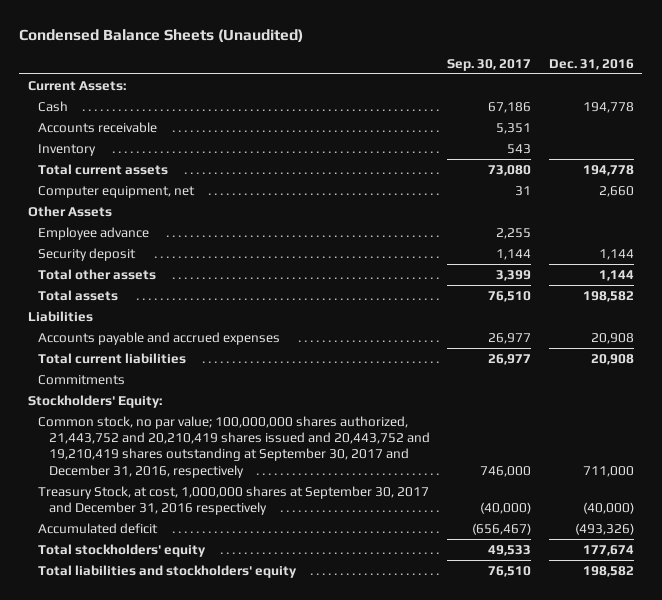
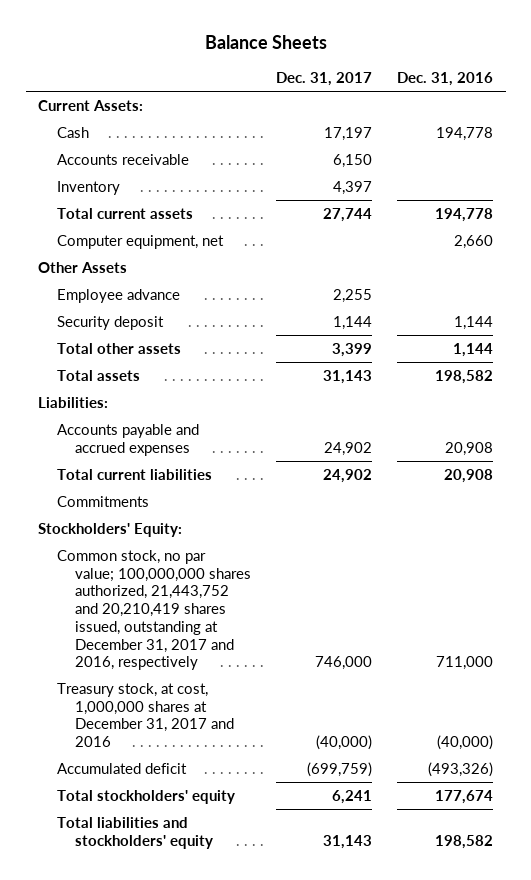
[19,29,304,43] Condensed Balance Sheets (Unaudited) -> [204,34,327,49] Balance Sheets
[447,58,532,71] Sep. 30, 2017 -> none
none -> [276,72,373,87] Dec. 31, 2017
[28,310,94,322] Liabilities -> [38,396,109,408] Liabilities:
[38,415,430,478] Common stock, no par value; 100,000,000 shares authorized, 21,443,752 and 20,210,419 shares issued and 20,443,752 and 19,210,419 shares outstanding at September 30, 2017 and December 31, 2016, respectively -> [56,549,252,671] Common stock, no par value; 100,000,000 shares authorized, 21,443,752 and 20,210,419 shares issued, outstanding at December 31, 2017 and 2016, respectively
[38,485,430,515] Treasury Stock, at cost, 1,000,000 shares at September 30, 2017 and December 31, 2016 respectively -> [56,682,235,748] Treasury stock, at cost, 1,000,000 shares at December 31, 2017 and 2016

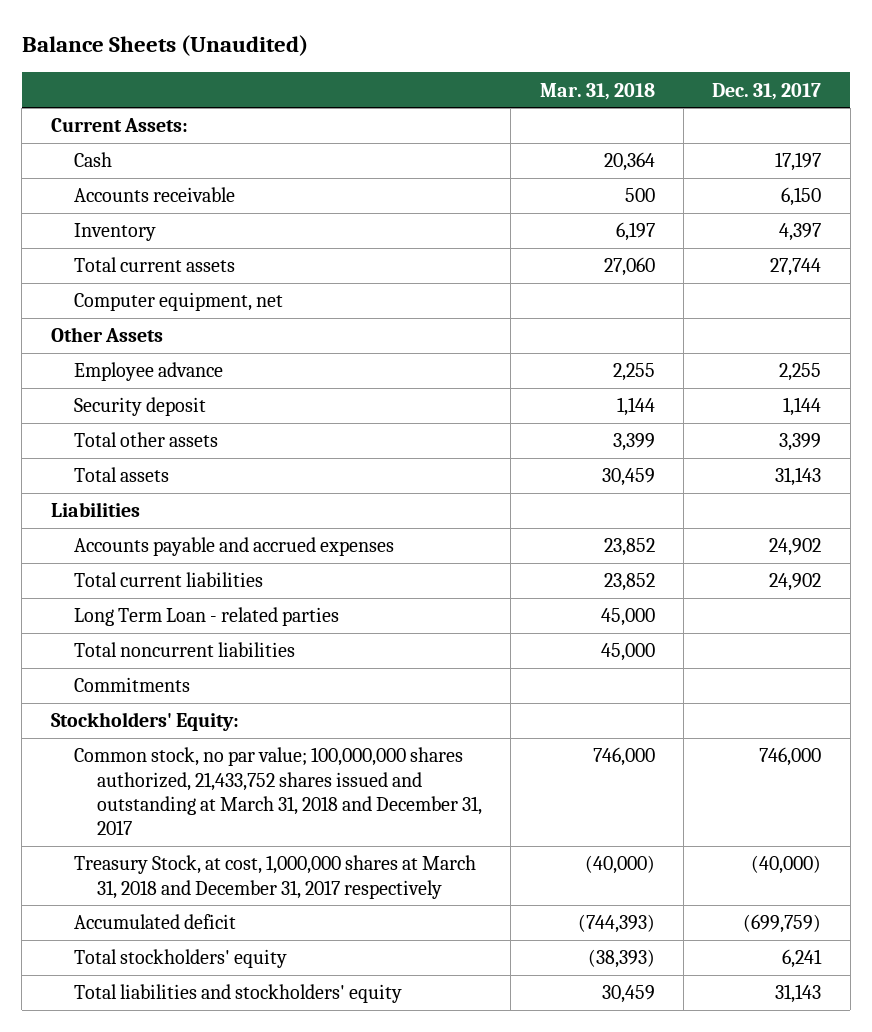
[204,34,327,49] Balance Sheets -> [21,35,308,57] Balance Sheets (Unaudited)
[397,72,494,87] Dec. 31, 2016 -> none
none -> [539,82,655,100] Mar. 31, 2018
[38,396,109,408] Liabilities: -> [50,502,140,518] Liabilities
none -> [73,607,339,627] Long Term Loan - related parties
none -> [73,642,295,658] Total noncurrent liabilities
[56,549,252,671] Common stock, no par value; 100,000,000 shares authorized, 21,443,752 and 20,210,419 shares issued, outstanding at December 31, 2017 and 2016, respectively -> [73,747,482,836] Common stock, no par value; 100,000,000 shares authorized, 21,433,752 shares issued and outstanding at March 31, 2018 and December 31, 2017
[56,682,235,748] Treasury stock, at cost, 1,000,000 shares at December 31, 2017 and 2016 -> [73,855,476,899] Treasury Stock, at cost, 1,000,000 shares at March 31, 2018 and December 31, 2017 respectively

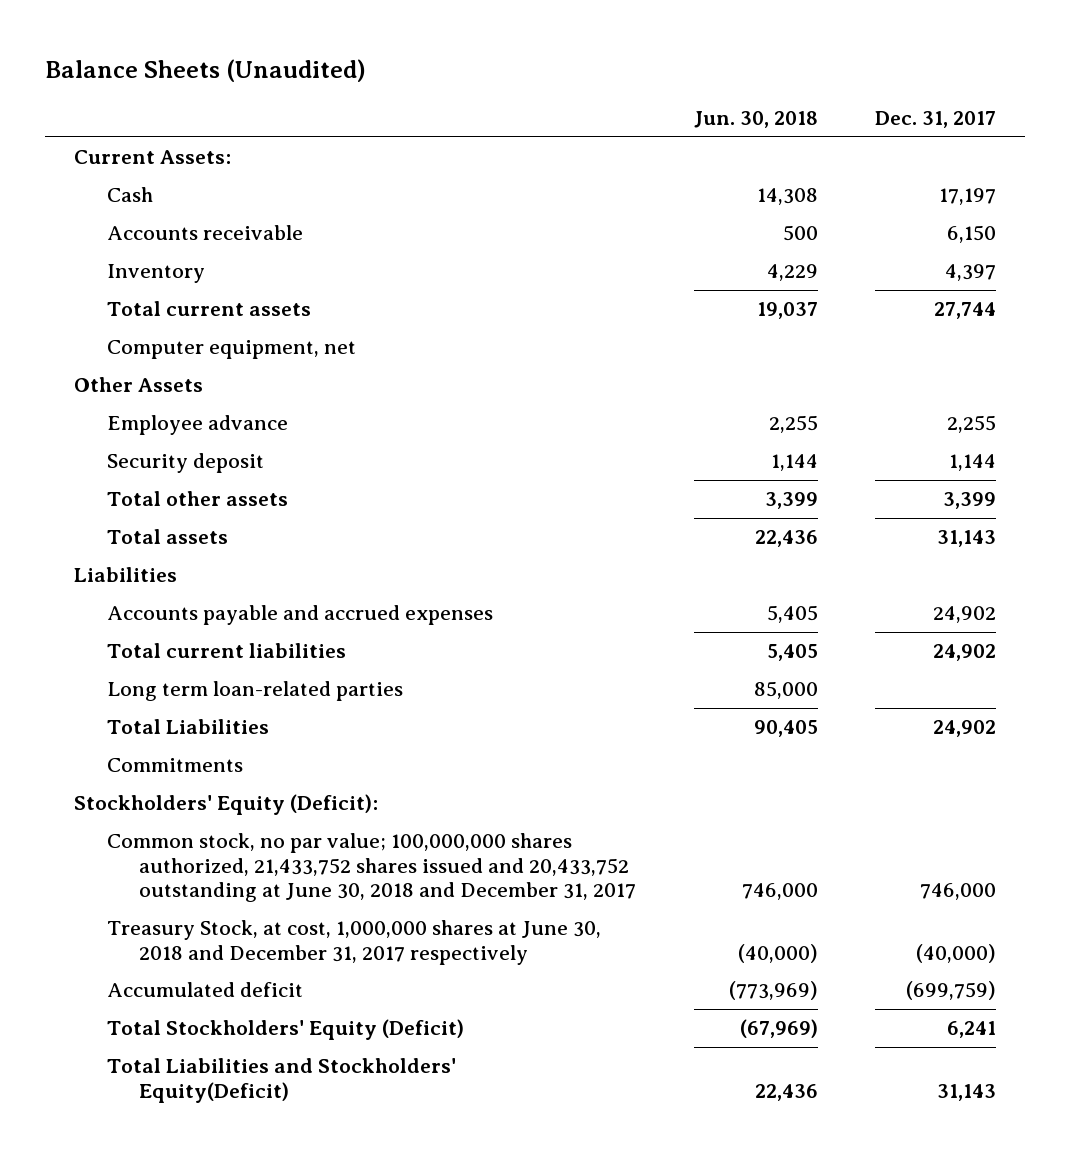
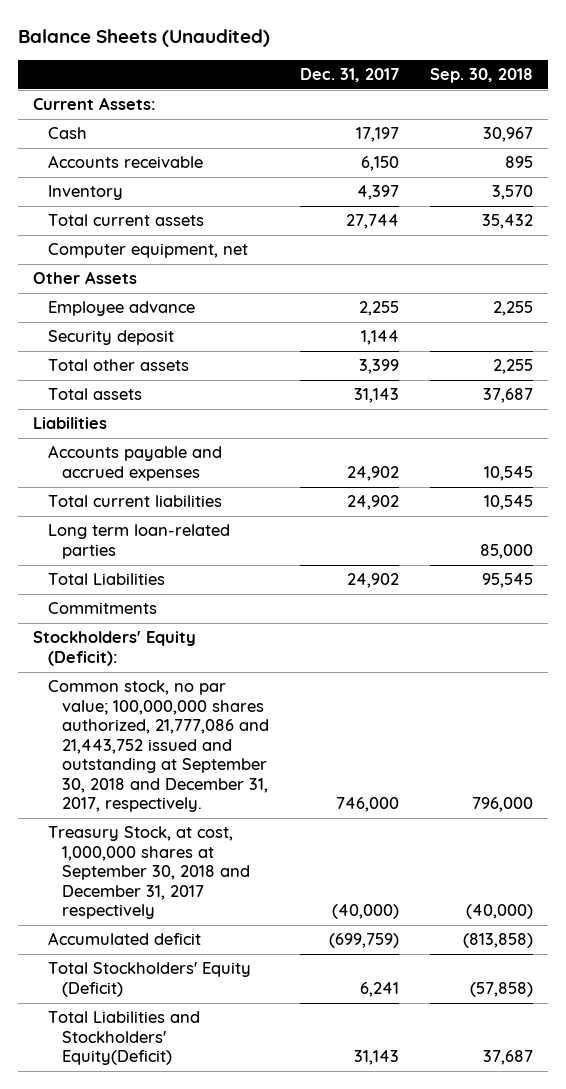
[693,111,818,129] Jun. 30, 2018 -> none
none -> [429,68,533,84] Sep. 30, 2018
[106,833,637,902] Common stock, no par value; 100,000,000 shares authorized, 21,433,752 shares issued and 20,433,752 outstanding at June 30, 2018 and December 31, 2017 -> [47,680,270,812] Common stock, no par value; 100,000,000 shares authorized, 21,777,086 and 21,443,752 issued and outstanding at September 30, 2018 and December 31, 2017, respectively.
[106,920,601,965] Treasury Stock, at cost, 1,000,000 shares at June 30, 2018 and December 31, 2017 respectively -> [47,826,251,920] Treasury Stock, at cost, 1,000,000 shares at September 30, 2018 and December 31, 2017 respectively

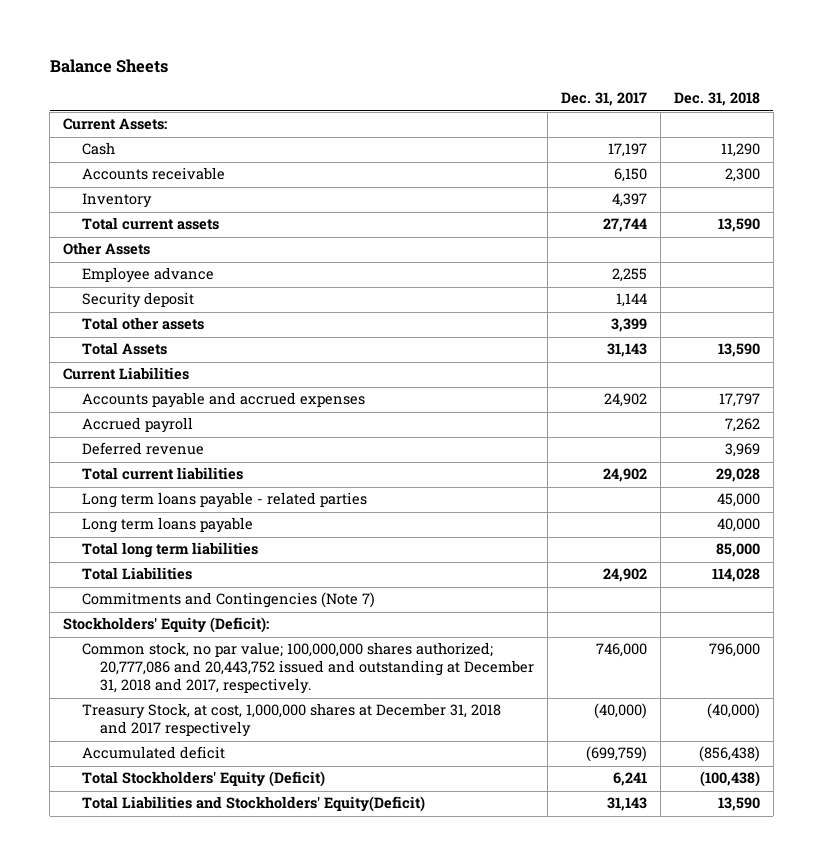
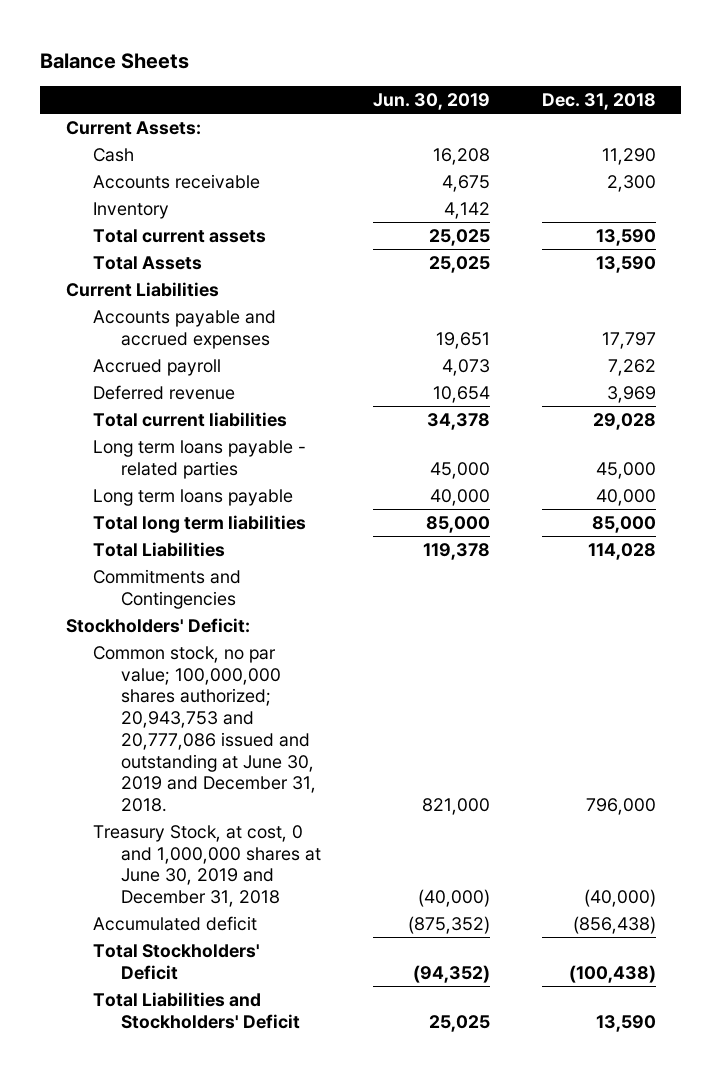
[561,92,648,107] Dec. 31, 2017 -> none
none -> [372,92,490,110] Jun. 30, 2019
[62,242,150,256] Other Assets -> none
[81,267,214,284] Employee advance -> none
[81,292,194,309] Security deposit -> none
[81,317,204,331] Total other assets -> none
[81,592,375,609] Commitments and Contingencies (Note 7) -> [93,569,242,609] Commitments and Contingencies
[62,617,269,634] Stockholders' Equity (Deficit): -> [65,618,250,634] Stockholders' Deficit:
[81,642,535,695] Common stock, no par value; 100,000,000 shares authorized; 20,777,086 and 20,443,752 issued and outstanding at December 31, 2018 and 2017, respectively. -> [93,646,316,812] Common stock, no par value; 100,000,000 shares authorized; 20,943,753 and 20,777,086 issued and outstanding at June 30, 2019 and December 31, 2018.
[81,703,501,738] Treasury Stock, at cost, 1,000,000 shares at December 31, 2018 and 2017 respectively -> [93,825,321,908] Treasury Stock, at cost, 0 and 1,000,000 shares at June 30, 2019 and December 31, 2018
[81,771,325,788] Total Stockholders' Equity (Deficit) -> [93,944,261,980] Total Stockholders' Deficit
[81,796,425,813] Total Liabilities and Stockholders' Equity(Deficit) -> [93,992,300,1029] Total Liabilities and Stockholders' Deficit

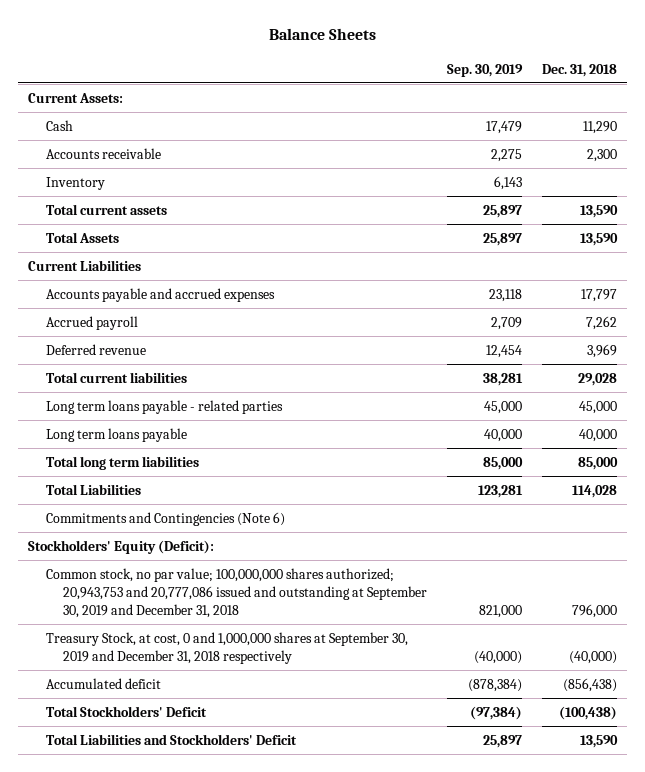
[372,92,490,110] Jun. 30, 2019 -> none
none -> [447,63,524,77] Sep. 30, 2019
[93,569,242,609] Commitments and Contingencies -> [45,512,285,527] Commitments and Contingencies (Note 6)
[65,618,250,634] Stockholders' Deficit: -> [28,540,215,555] Stockholders' Equity (Deficit):
[93,646,316,812] Common stock, no par value; 100,000,000 shares authorized; 20,943,753 and 20,777,086 issued and outstanding at June 30, 2019 and December 31, 2018. -> [45,568,428,618] Common stock, no par value; 100,000,000 shares authorized; 20,943,753 and 20,777,086 issued and outstanding at September 30, 2019 and December 31, 2018
[93,825,321,908] Treasury Stock, at cost, 0 and 1,000,000 shares at June 30, 2019 and December 31, 2018 -> [45,632,408,664] Treasury Stock, at cost, 0 and 1,000,000 shares at September 30, 2019 and December 31, 2018 respectively

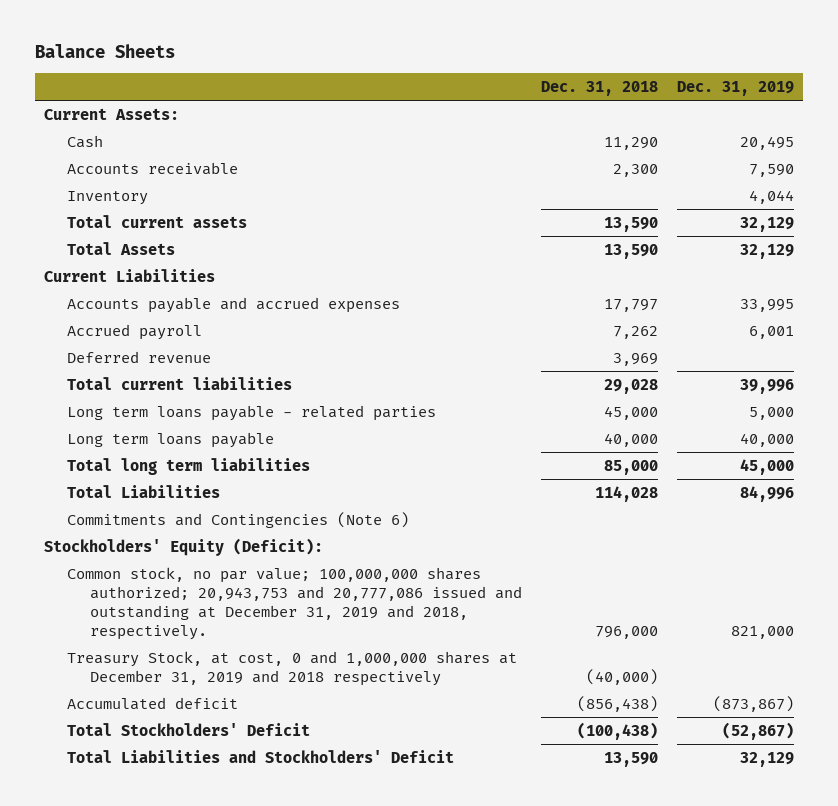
[447,63,524,77] Sep. 30, 2019 -> none
none -> [676,80,794,96] Dec. 31, 2019
[45,568,428,618] Common stock, no par value; 100,000,000 shares authorized; 20,943,753 and 20,777,086 issued and outstanding at September 30, 2019 and December 31, 2018 -> [67,566,523,640] Common stock, no par value; 100,000,000 shares authorized; 20,943,753 and 20,777,086 issued and outstanding at December 31, 2019 and 2018, respectively.
[45,632,408,664] Treasury Stock, at cost, 0 and 1,000,000 shares at September 30, 2019 and December 31, 2018 respectively -> [67,650,518,686] Treasury Stock, at cost, 0 and 1,000,000 shares at December 31, 2019 and 2018 respectively

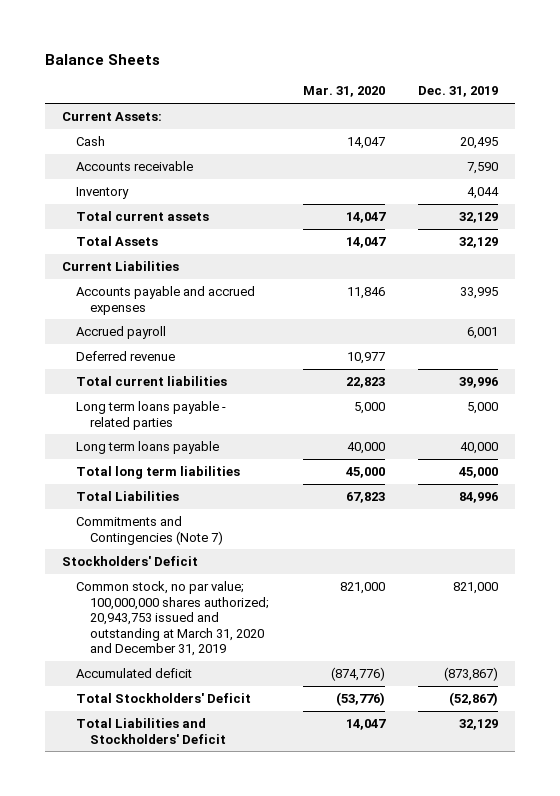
[541,80,659,96] Dec. 31, 2018 -> none
none -> [302,86,385,98] Mar. 31, 2020
[67,650,518,686] Treasury Stock, at cost, 0 and 1,000,000 shares at December 31, 2019 and 2018 respectively -> none
[67,511,410,528] Commitments and Contingencies (Note 6) -> [75,516,224,545] Commitments and Contingencies (Note 7)
[44,537,324,556] Stockholders' Equity (Deficit): -> [61,556,198,567] Stockholders' Deficit
[67,566,523,640] Common stock, no par value; 100,000,000 shares authorized; 20,943,753 and 20,777,086 issued and outstanding at December 31, 2019 and 2018, respectively. -> [75,581,270,656] Common stock, no par value; 100,000,000 shares authorized; 20,943,753 issued and outstanding at March 31, 2020 and December 31, 2019

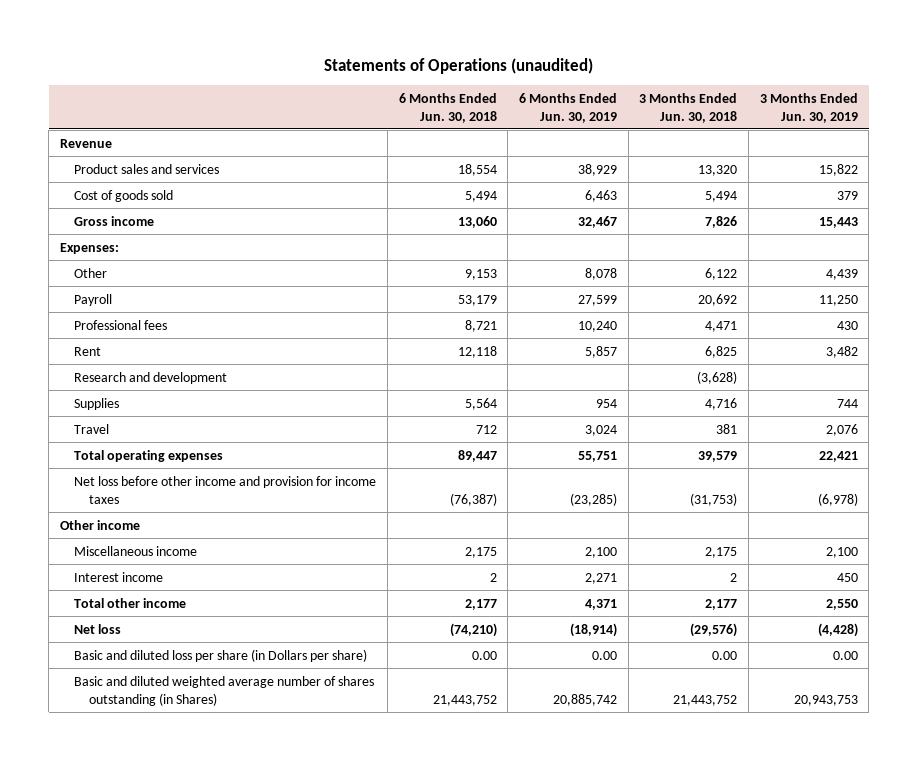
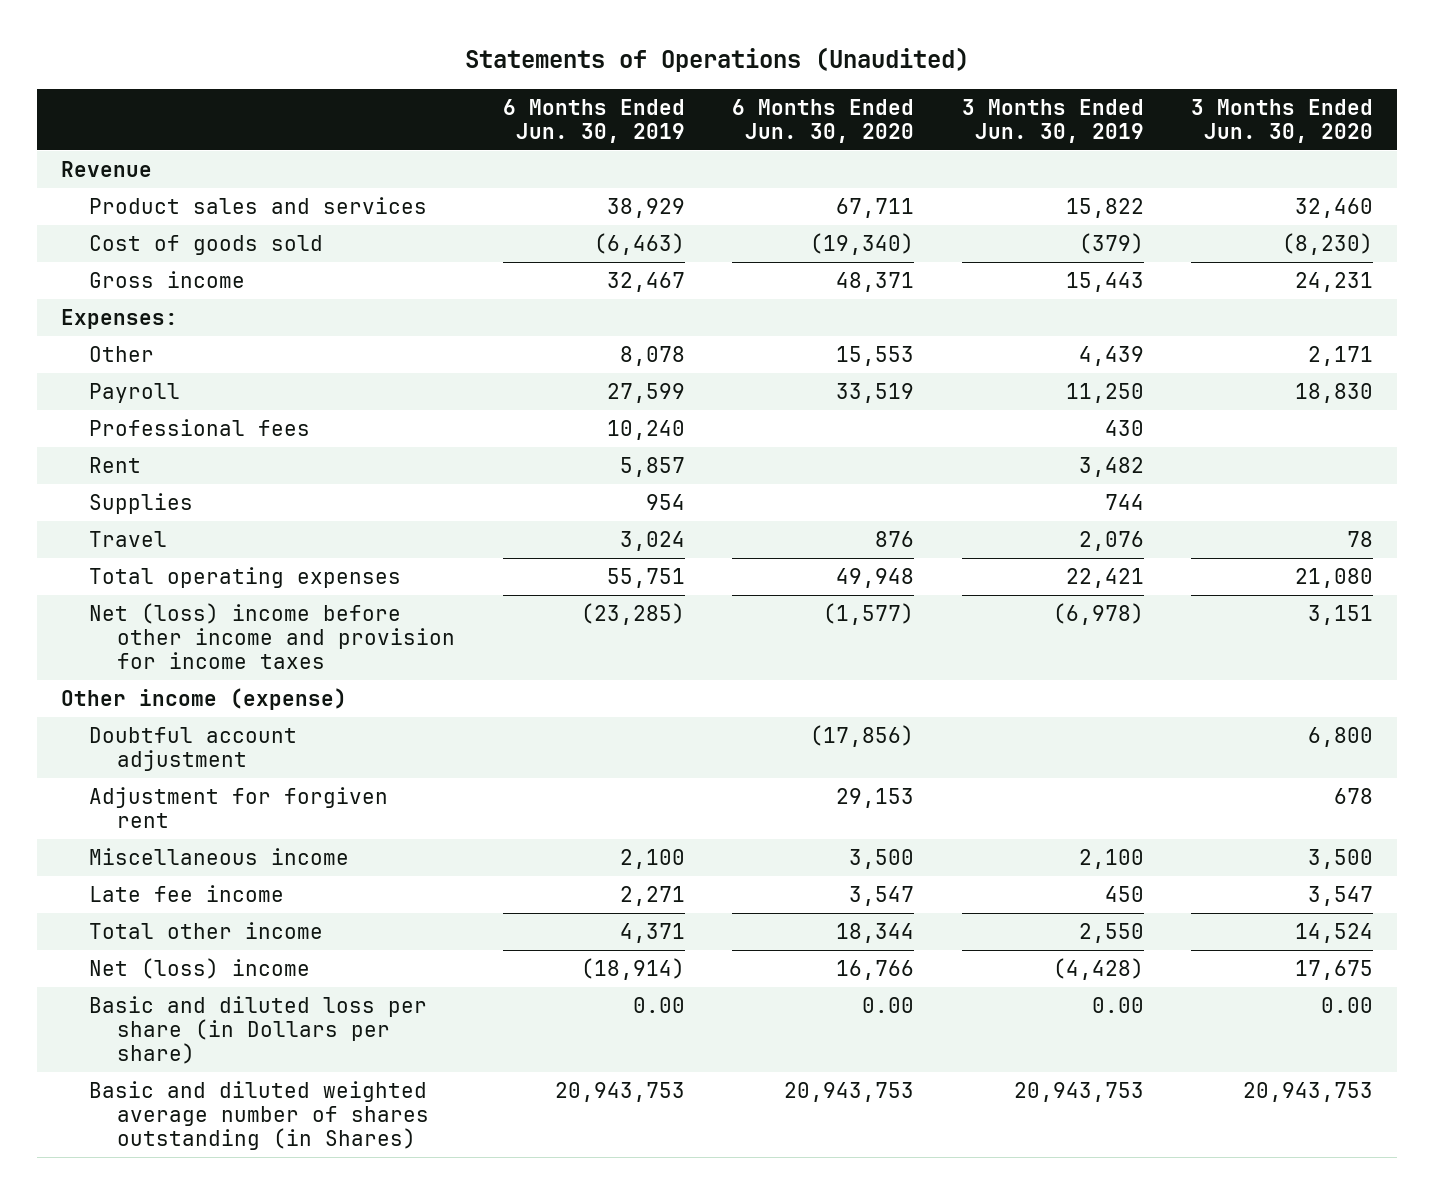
[323,57,593,74] Statements of Operations (unaudited) -> [464,47,969,73] Statements of Operations (Unaudited)
[398,92,497,123] 6 Months Ended Jun. 30, 2018 -> none
[639,92,738,123] 3 Months Ended Jun. 30, 2018 -> none
none -> [732,98,915,143] 6 Months Ended Jun. 30, 2020
none -> [1191,98,1374,143] 3 Months Ended Jun. 30, 2020
[585,189,618,202] 6,463 -> [593,232,685,255] (6,463)
[836,190,858,200] 379 -> [1078,232,1144,254] (379)
[74,371,228,384] Research and development -> none
[74,475,377,504] Net loss before other income and provision for income taxes -> [88,602,456,669] Net (loss) income before other income and provision for income taxes
[59,519,140,530] Other income -> [60,687,347,710] Other income (expense)
none -> [88,726,297,771] Doubtful account adjustment
none -> [88,786,388,828] Adjustment for forgiven rent
[74,571,164,582] Interest income -> [88,884,284,902] Late fee income
[74,623,122,634] Net loss -> [88,957,310,979] Net (loss) income
[553,693,618,706] 20,885,742 -> [554,1081,685,1102] 20,943,753

